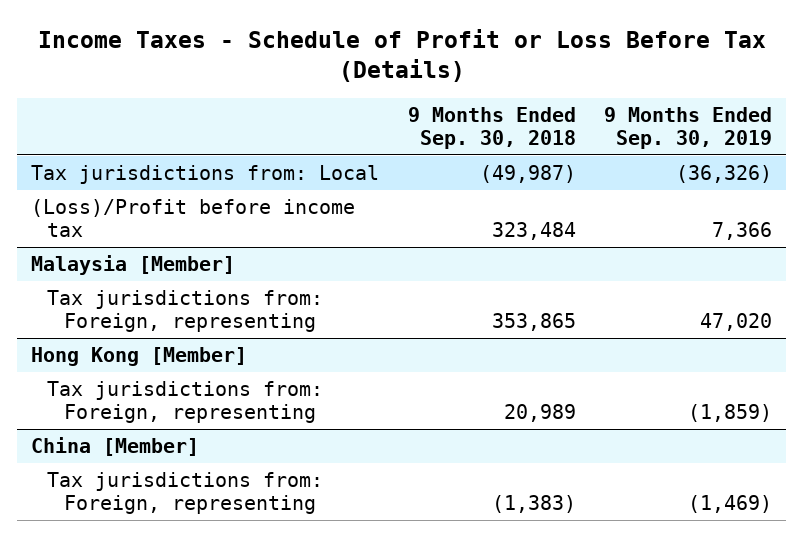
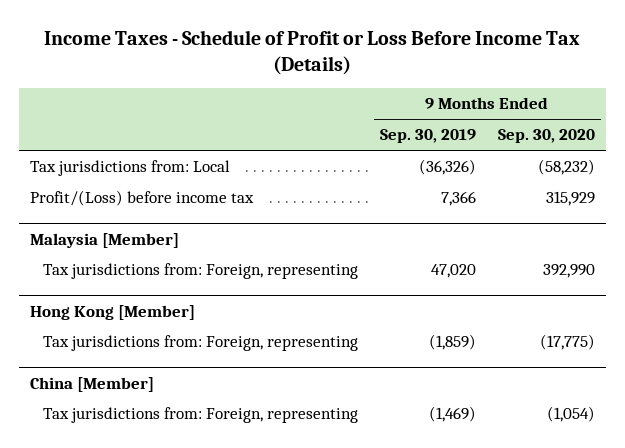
[37,28,766,83] Income Taxes - Schedule of Profit or Loss Before Tax (Details) -> [44,29,581,76] Income Taxes - Schedule of Profit or Loss Before Income Tax (Details)
[407,106,576,149] 9 Months Ended Sep. 30, 2018 -> none
none -> [498,129,596,144] Sep. 30, 2020
[31,199,356,238] (Loss)/Profit before income tax -> [29,190,254,207] Profit/(Loss) before income tax

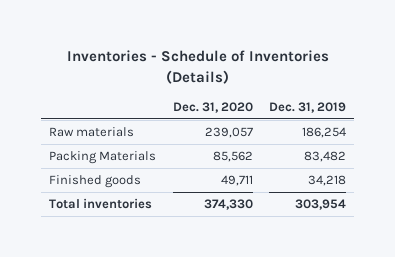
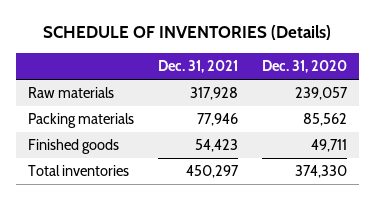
[66,50,329,84] Inventories - Schedule of Inventories (Details) -> [43,25,332,41] SCHEDULE OF INVENTORIES (Details)
[268,101,346,113] Dec. 31, 2019 -> none
none -> [157,60,238,74] Dec. 31, 2021
[49,151,157,165] Packing Materials -> [27,113,134,129] Packing materials

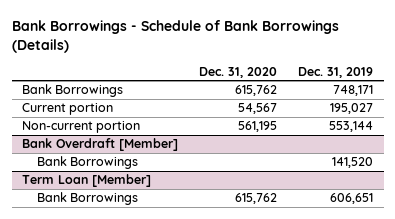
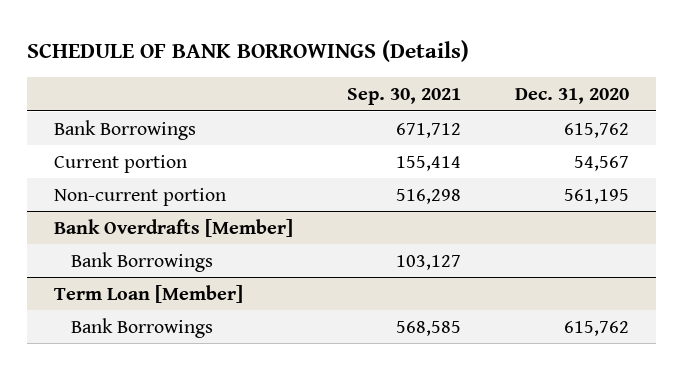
[11,19,339,54] Bank Borrowings - Schedule of Bank Borrowings (Details) -> [26,39,469,62] SCHEDULE OF BANK BORROWINGS (Details)
[298,66,374,78] Dec. 31, 2019 -> none
none -> [346,88,461,106] Sep. 30, 2021
[22,138,179,152] Bank Overdraft [Member] -> [53,218,293,237] Bank Overdrafts [Member]

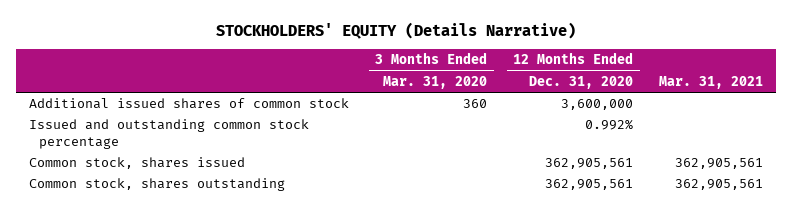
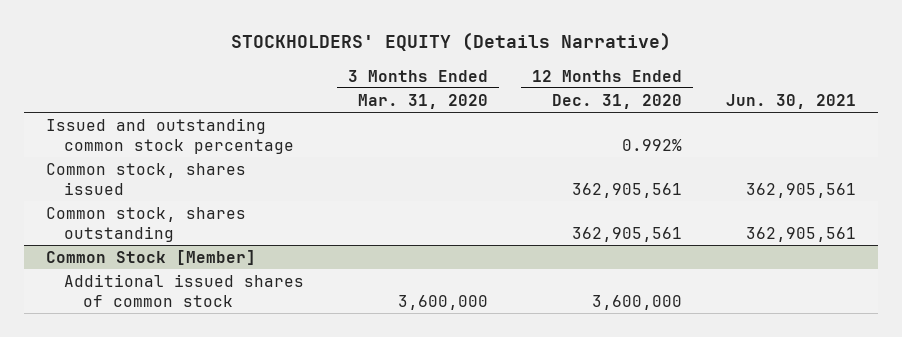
[659,75,764,89] Mar. 31, 2021 -> none
none -> [726,93,857,109] Jun. 30, 2021
[29,98,350,110] Additional issued shares of common stock -> none
none -> [45,249,256,265] Common Stock [Member]
none -> [64,273,305,307] Additional issued shares of common stock

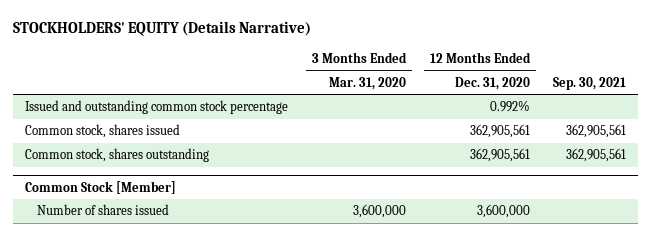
[726,93,857,109] Jun. 30, 2021 -> none
none -> [553,76,627,90] Sep. 30, 2021
[64,273,305,307] Additional issued shares of common stock -> [37,204,170,216] Number of shares issued

